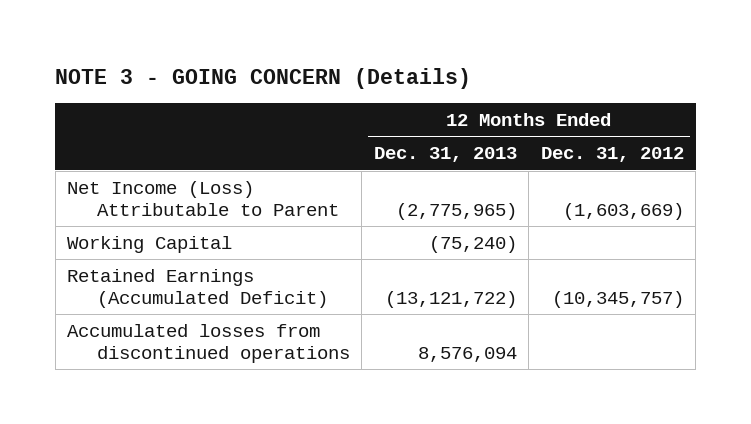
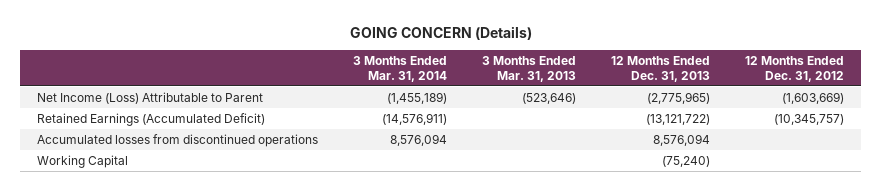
[55,68,472,90] NOTE 3 - GOING CONCERN (Details) -> [349,26,532,41] GOING CONCERN (Details)
none -> [353,56,448,82] 3 Months Ended Mar. 31, 2014
none -> [482,56,577,82] 3 Months Ended Mar. 31, 2013
[67,235,233,253] Working Capital -> [37,154,129,168] Working Capital

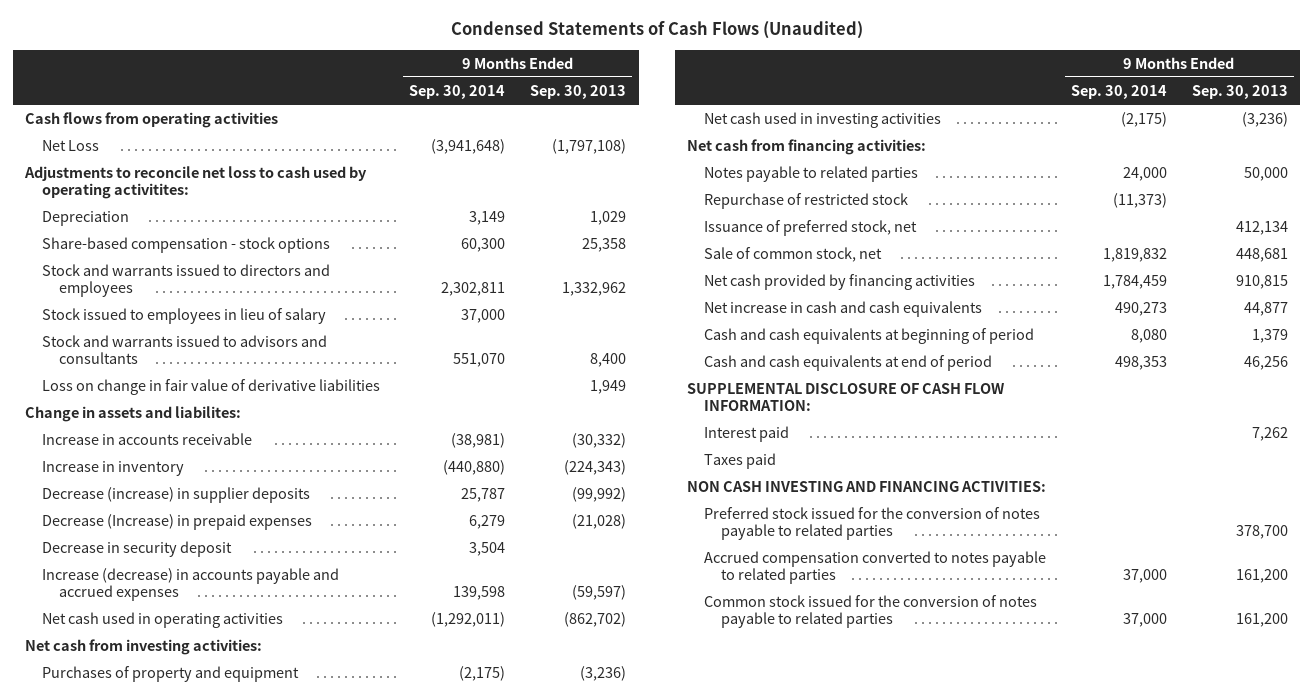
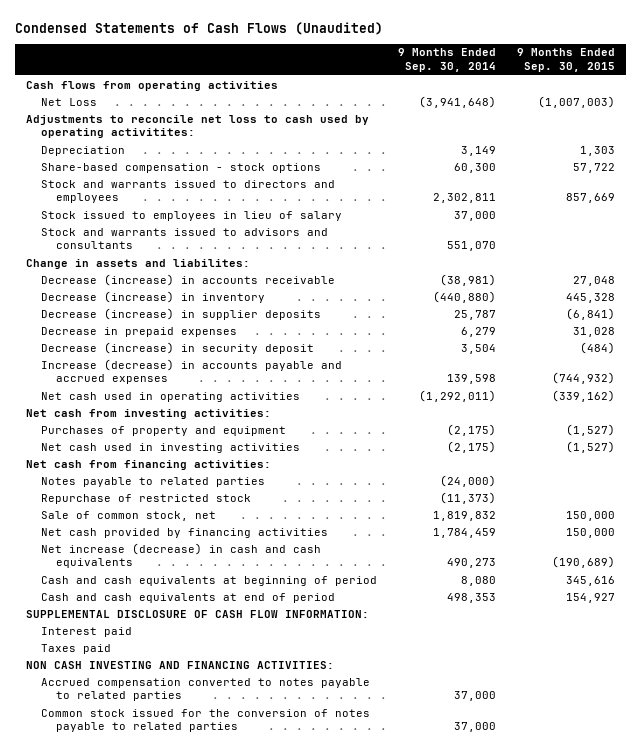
[530,84,627,99] Sep. 30, 2013 -> none
none -> [517,48,616,73] 9 Months Ended Sep. 30, 2015
[42,378,381,395] Loss on change in fair value of derivative liabilities -> none
[42,432,253,445] Increase in accounts receivable -> [40,273,335,286] Decrease (increase) in accounts receivable
[42,460,185,476] Increase in inventory -> [40,290,265,303] Decrease (increase) in inventory
[42,513,313,530] Decrease (Increase) in prepaid expenses -> [40,326,237,337] Decrease in prepaid expenses
[42,540,233,557] Decrease in security deposit -> [40,341,314,354] Decrease (increase) in security deposit
[1122,166,1167,181] 24,000 -> [440,474,497,487] (24,000)
[703,219,917,236] Issuance of preferred stock, net -> none
[703,300,982,317] Net increase in cash and cash equivalents -> [40,542,321,569] Net increase (decrease) in cash and cash equivalents
[703,506,1040,540] Preferred stock issued for the conversion of notes payable to related parties -> none

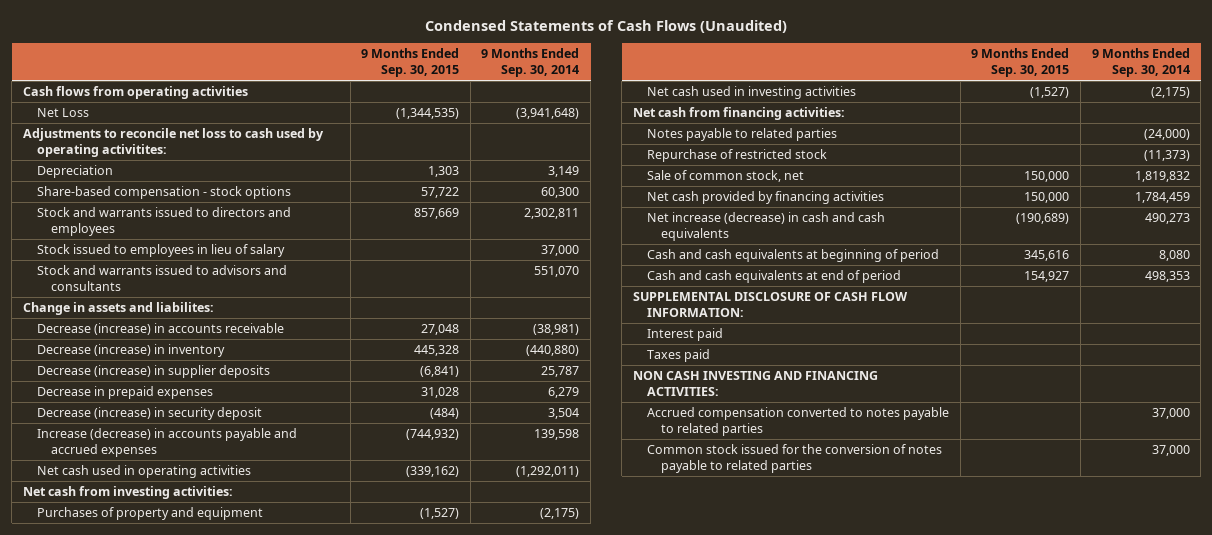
[538,95,616,108] (1,007,003) -> [396,107,460,119] (1,344,535)

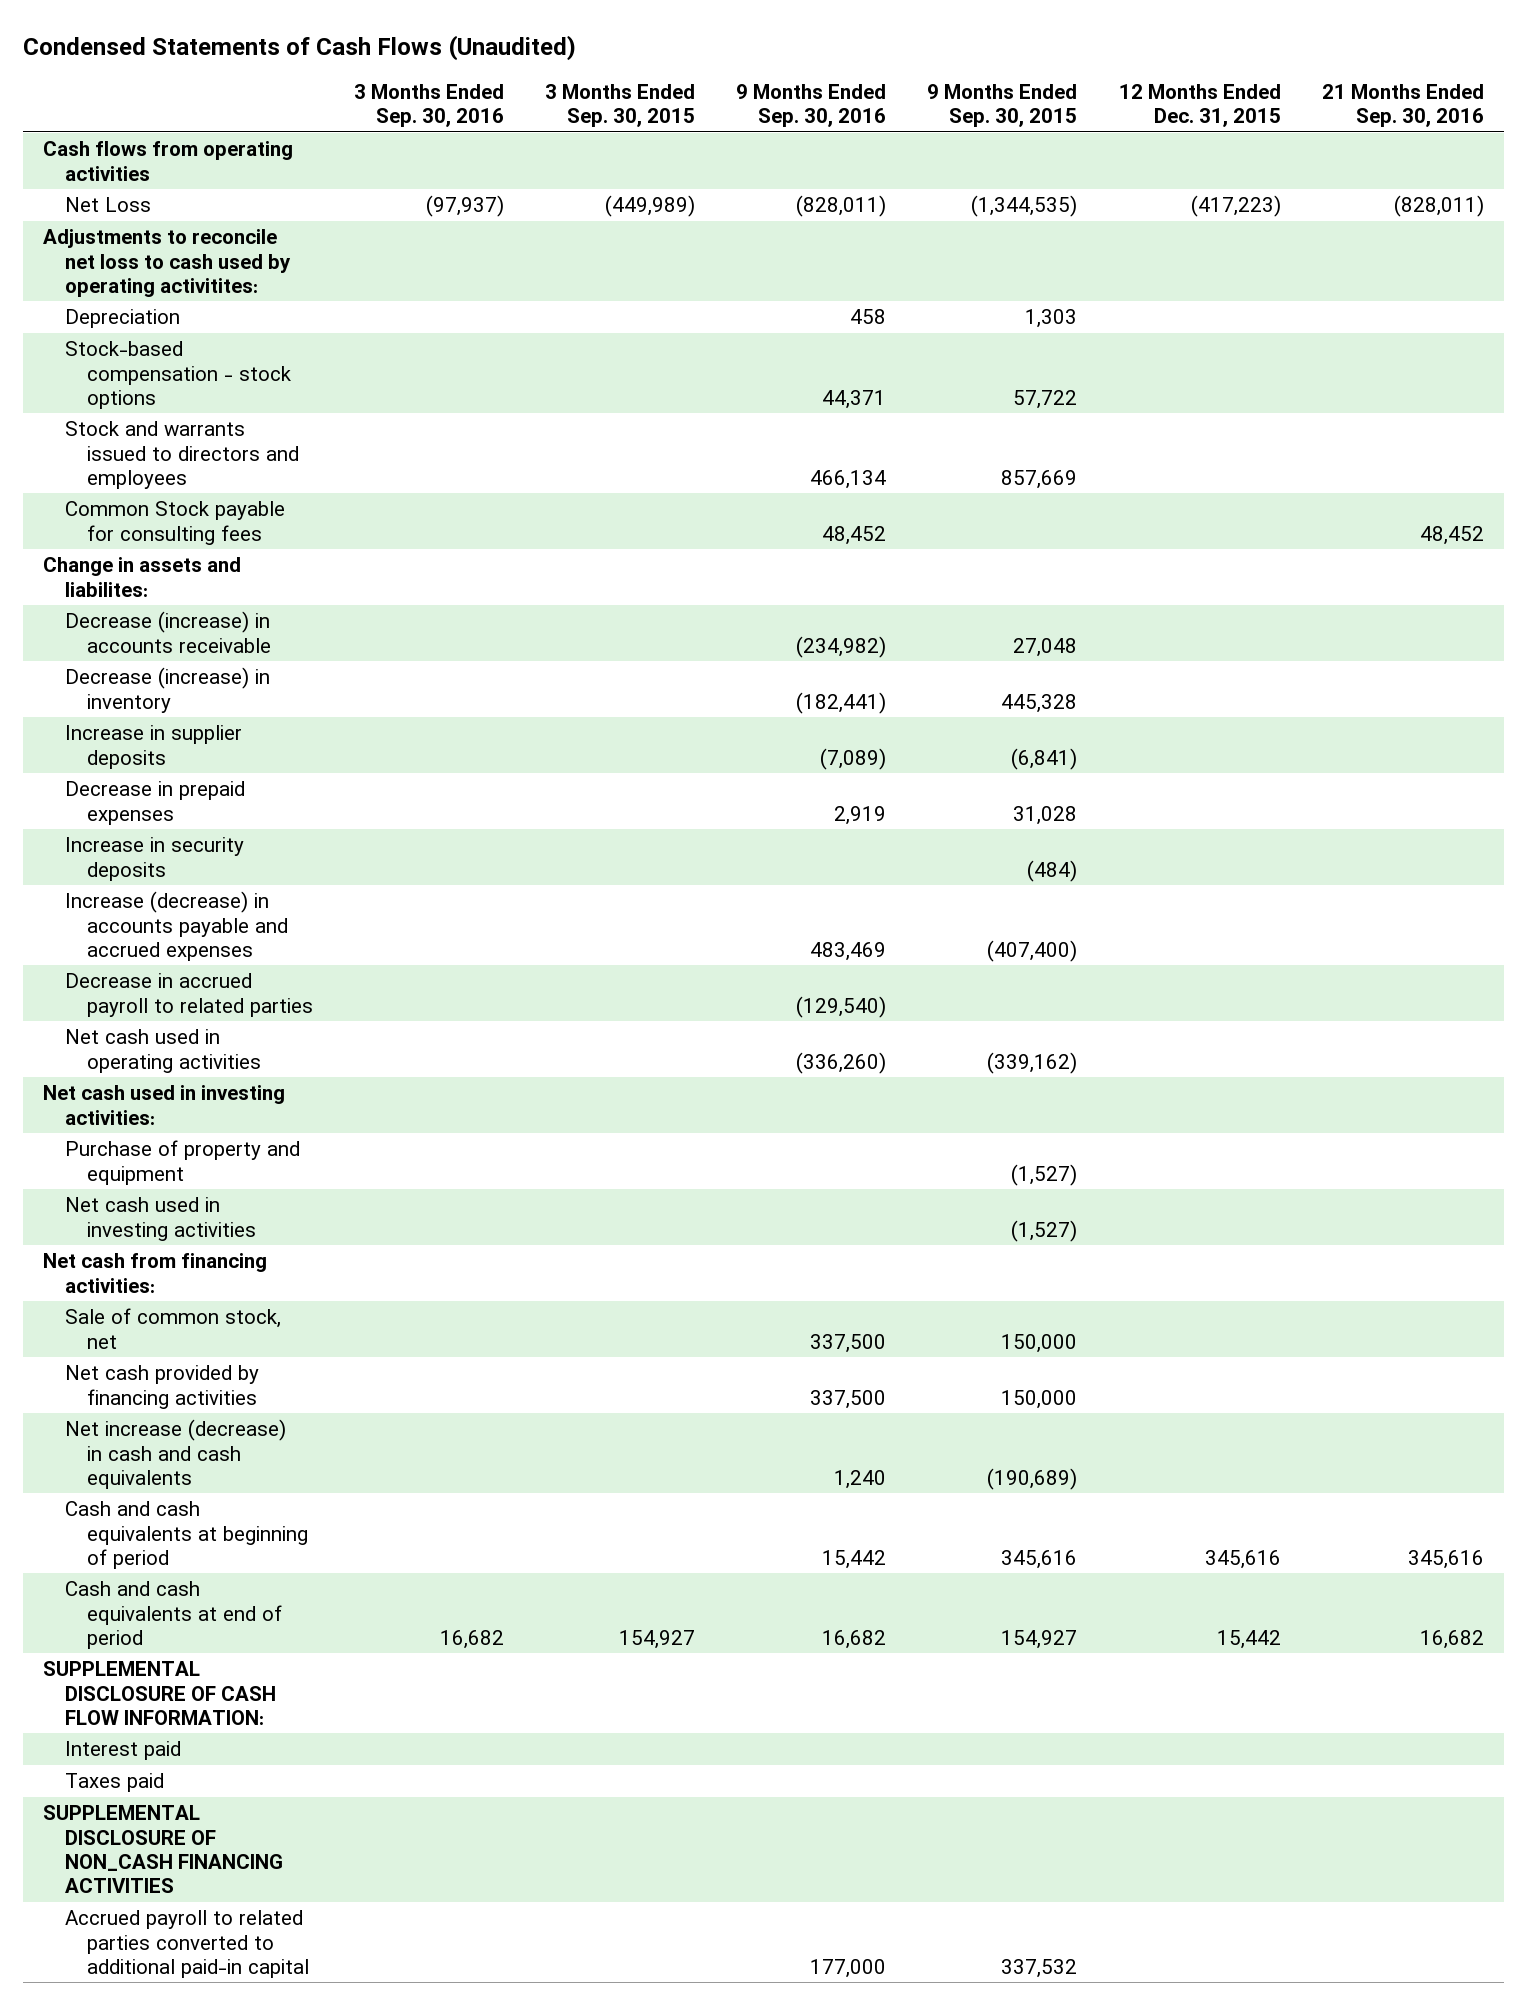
[481,48,580,78] 9 Months Ended Sep. 30, 2014 -> none
none -> [353,84,504,128] 3 Months Ended Sep. 30, 2016
none -> [545,84,696,128] 3 Months Ended Sep. 30, 2015
none -> [736,84,887,128] 9 Months Ended Sep. 30, 2016
none -> [1118,84,1281,128] 12 Months Ended Dec. 31, 2015
none -> [1321,84,1484,128] 21 Months Ended Sep. 30, 2016
[36,185,291,199] Share-based compensation - stock options -> [64,341,291,409] Stock-based compensation - stock options
[36,243,285,257] Stock issued to employees in lieu of salary -> none
[36,264,287,291] Stock and warrants issued to advisors and consultants -> none
none -> [64,501,285,545] Common Stock payable for consulting fees
[36,364,270,378] Decrease (increase) in supplier deposits -> [64,725,242,769] Increase in supplier deposits
[36,406,262,420] Decrease (increase) in security deposit -> [64,837,244,881] Increase in security deposits
[406,428,460,440] (744,932) -> [987,939,1078,962] (407,400)
none -> [64,973,313,1017] Decrease in accrued payroll to related parties
[22,485,233,499] Net cash from investing activities: -> [43,1085,286,1125] Net cash used in investing activities:
[36,506,263,520] Purchases of property and equipment -> [64,1140,300,1185] Purchase of property and equipment
[647,127,838,141] Notes payable to related parties -> none
[647,148,828,162] Repurchase of restricted stock -> none
[632,370,878,396] NON CASH INVESTING AND FINANCING ACTIVITIES: -> none
[647,406,950,436] Accrued compensation converted to notes payable to related parties -> none
[647,443,943,473] Common stock issued for the conversion of notes payable to related parties -> none
none -> [43,1805,283,1893] SUPPLEMENTAL DISCLOSURE OF NON_CASH FINANCING ACTIVITIES
none -> [64,1910,309,1978] Accrued payroll to related parties converted to additional paid-in capital

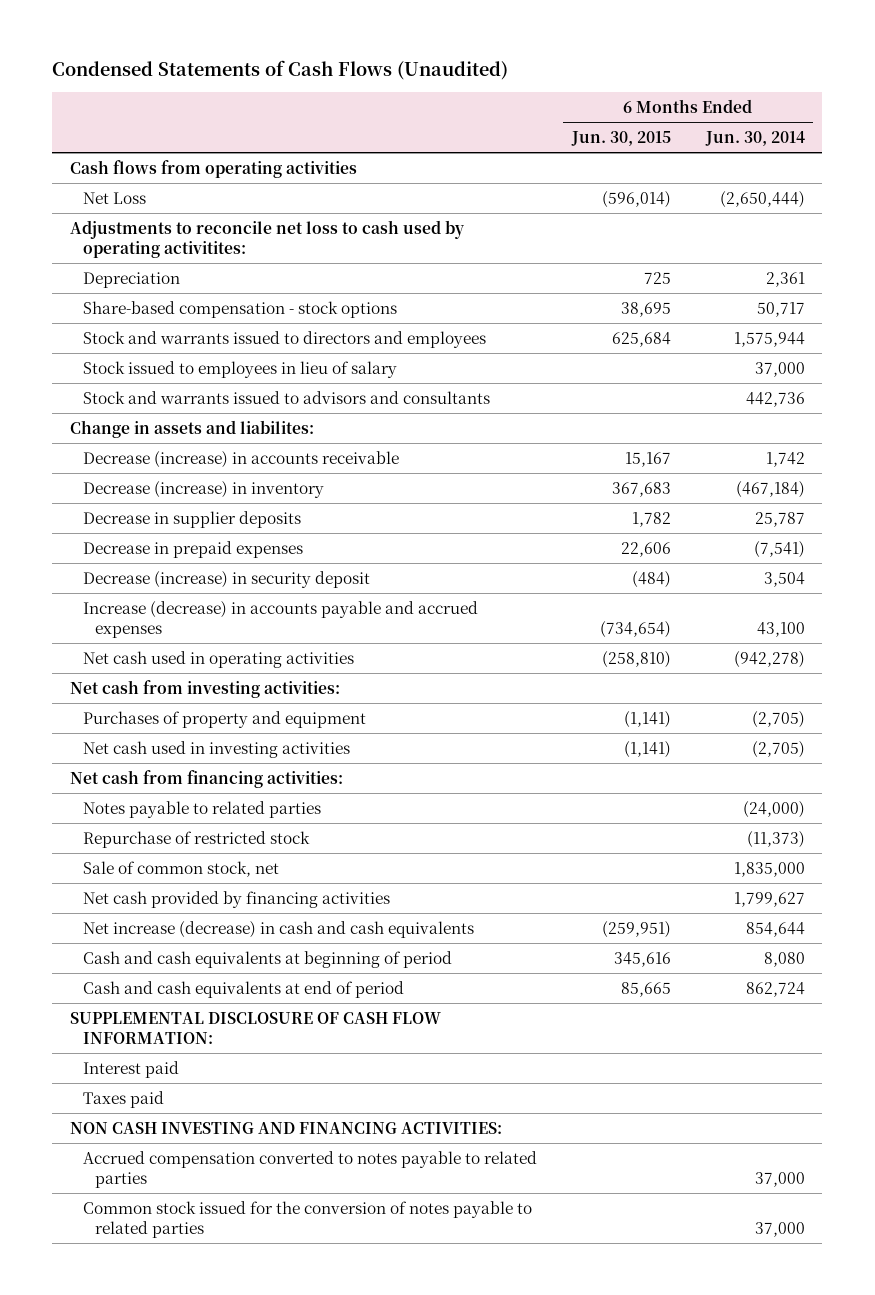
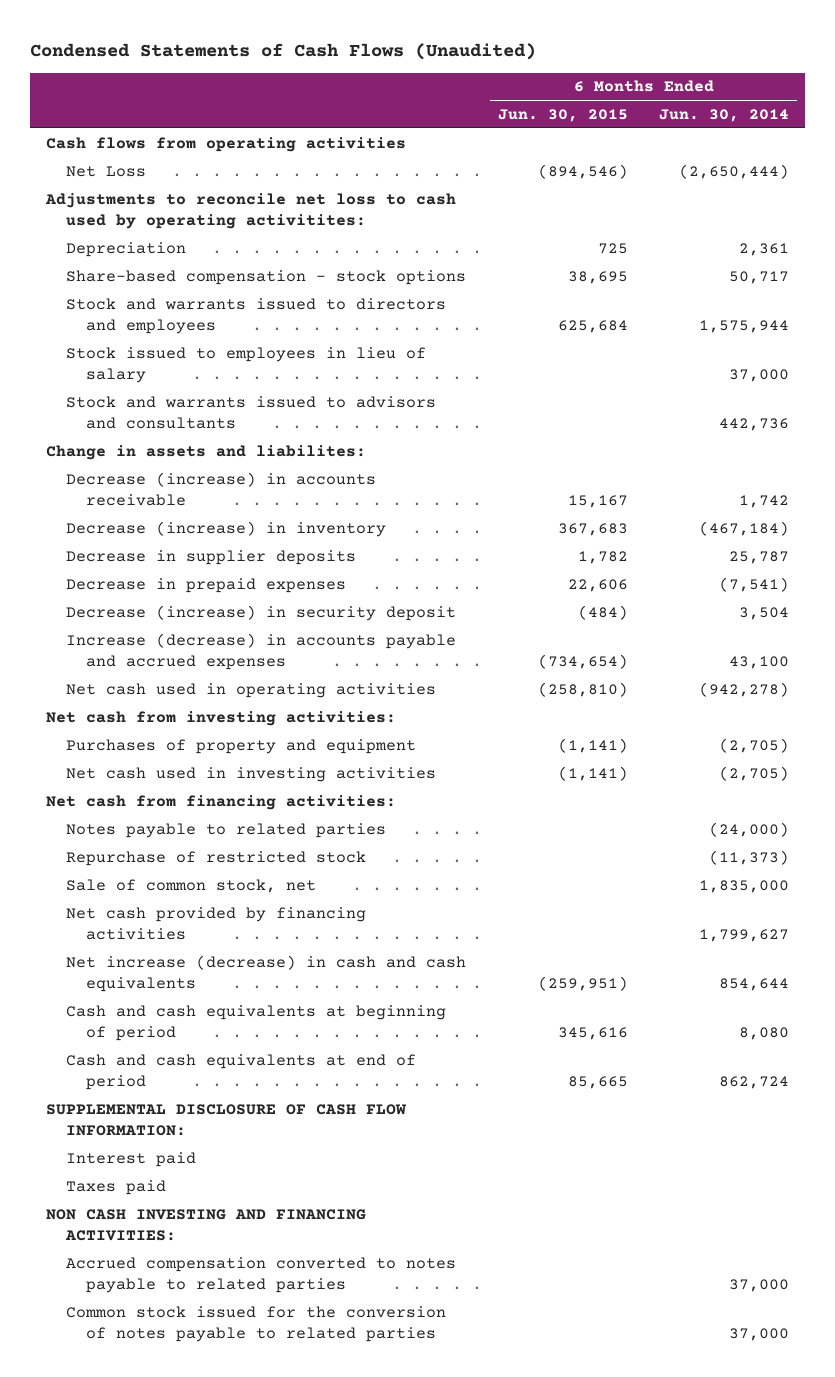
[601,190,671,208] (596,014) -> [537,163,628,179] (894,546)

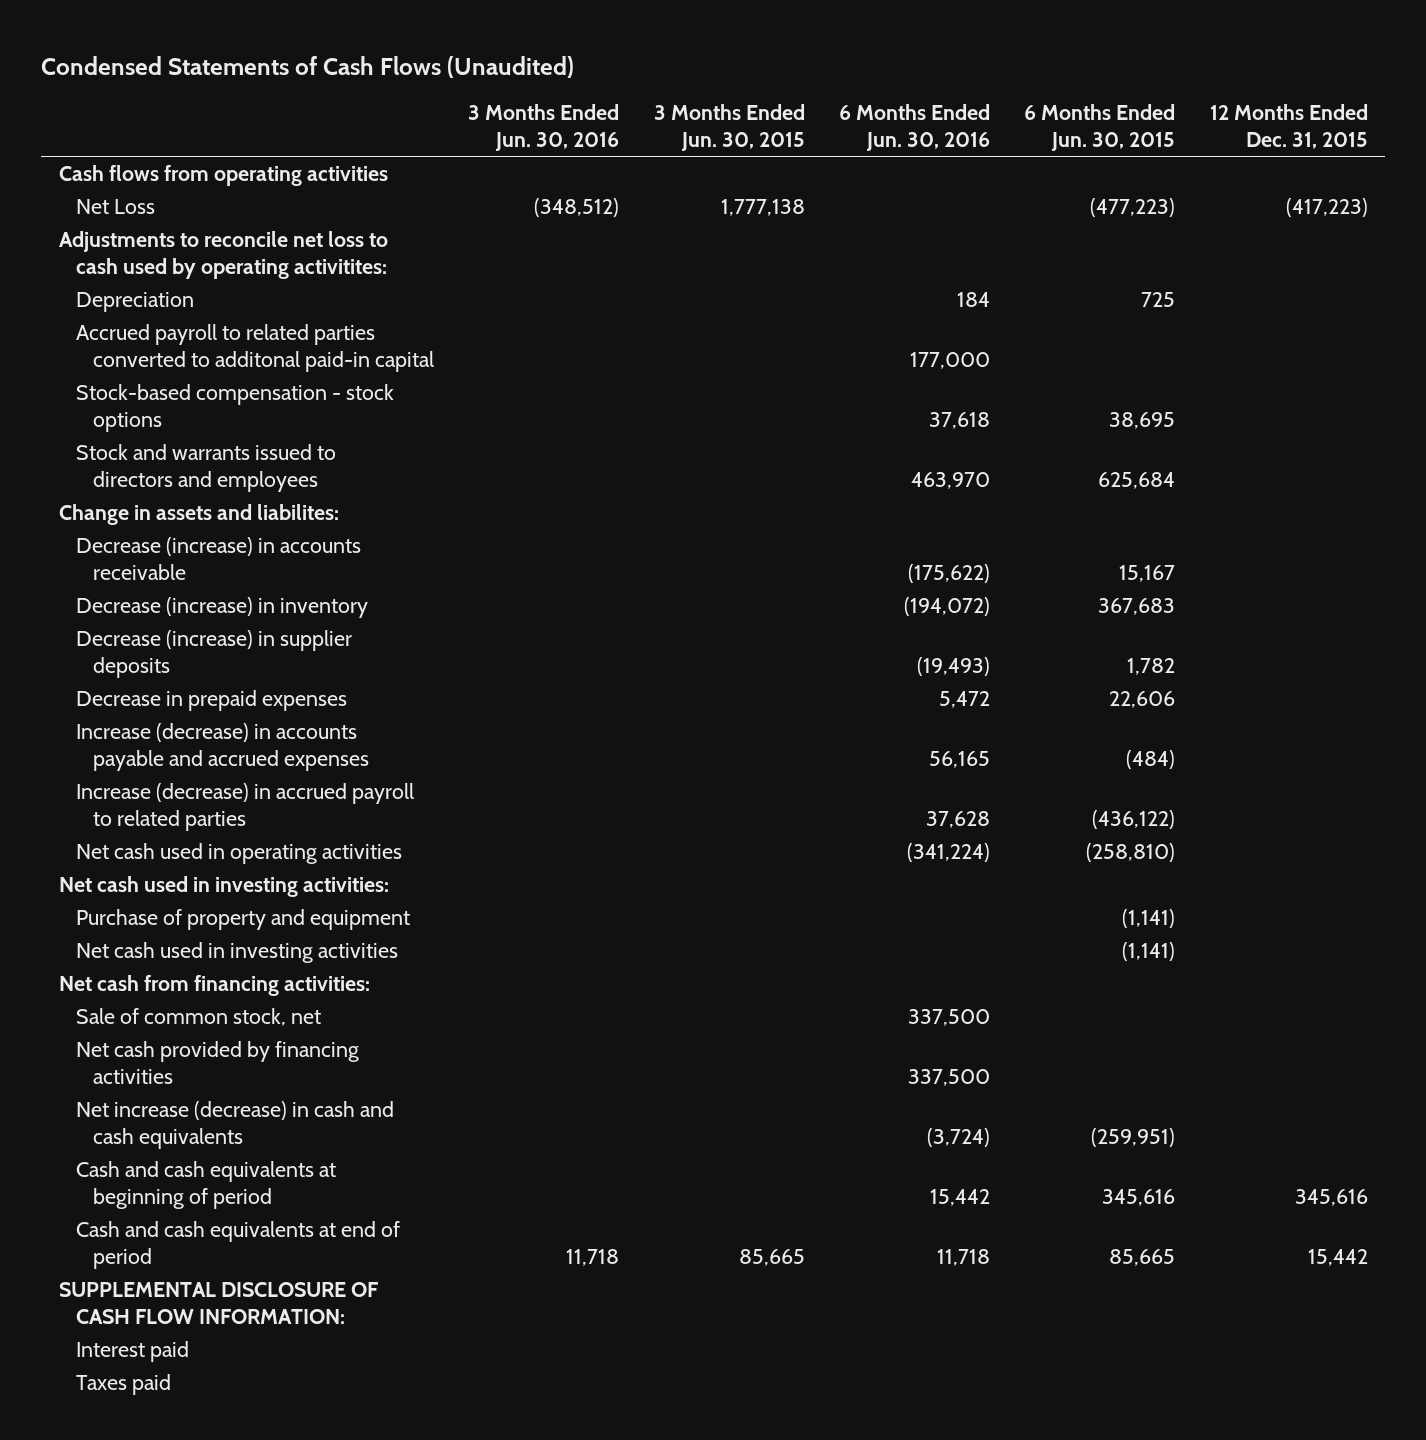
[659,108,790,122] Jun. 30, 2014 -> none
none -> [468,104,620,152] 3 Months Ended Jun. 30, 2016
none -> [653,104,805,152] 3 Months Ended Jun. 30, 2015
none -> [839,104,991,152] 6 Months Ended Jun. 30, 2016
none -> [1209,104,1368,150] 12 Months Ended Dec. 31, 2015
[537,163,628,179] (894,546) -> [1090,197,1176,217] (477,223)
none -> [75,323,434,373] Accrued payroll to related parties converted to additonal paid-in capital
[66,269,467,285] Share-based compensation - stock options -> [75,383,394,433] Stock-based compensation - stock options
[66,346,427,384] Stock issued to employees in lieu of salary -> none
[66,395,437,430] Stock and warrants issued to advisors and consultants -> none
[66,549,357,565] Decrease in supplier deposits -> [75,629,352,679] Decrease (increase) in supplier deposits
[66,604,457,621] Decrease (increase) in security deposit -> none
[537,654,628,670] (734,654) -> [1126,750,1176,770] (484)
none -> [75,782,414,832] Increase (decrease) in accrued payroll to related parties
[45,710,396,726] Net cash from investing activities: -> [58,875,389,897] Net cash used in investing activities:
[66,738,417,754] Purchases of property and equipment -> [75,908,410,930] Purchase of property and equipment
[66,822,387,838] Notes payable to related parties -> none
[66,850,367,866] Repurchase of restricted stock -> none
[45,1208,366,1242] NON CASH INVESTING AND FINANCING ACTIVITIES: -> none
[66,1256,457,1294] Accrued compensation converted to notes payable to related parties -> none
[66,1305,447,1343] Common stock issued for the conversion of notes payable to related parties -> none

